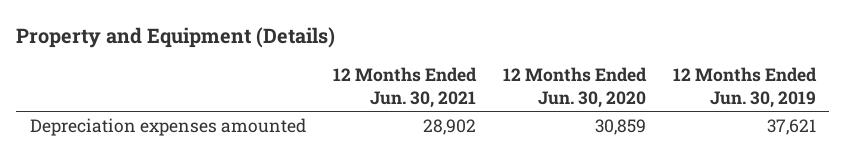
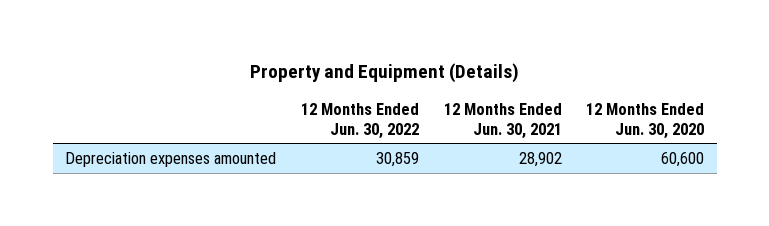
[672,67,817,108] 12 Months Ended Jun. 30, 2019 -> none
none -> [300,103,419,139] 12 Months Ended Jun. 30, 2022
[594,119,646,136] 30,859 -> [661,152,705,168] 60,600

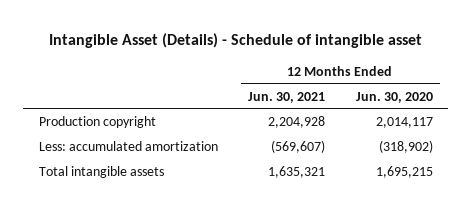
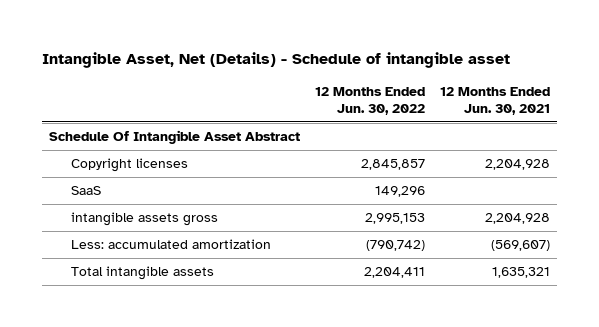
[48,33,422,49] Intangible Asset (Details) - Schedule of intangible asset -> [42,51,511,68] Intangible Asset, Net (Details) - Schedule of intangible asset
[355,91,433,103] Jun. 30, 2020 -> none
none -> [315,87,426,116] 12 Months Ended Jun. 30, 2022
none -> [49,130,301,145] Schedule Of Intangible Asset Abstract
[38,115,156,128] Production copyright -> [71,158,189,173] Copyright licenses
none -> [71,186,102,196] SaaS
none -> [71,212,219,227] intangible assets gross

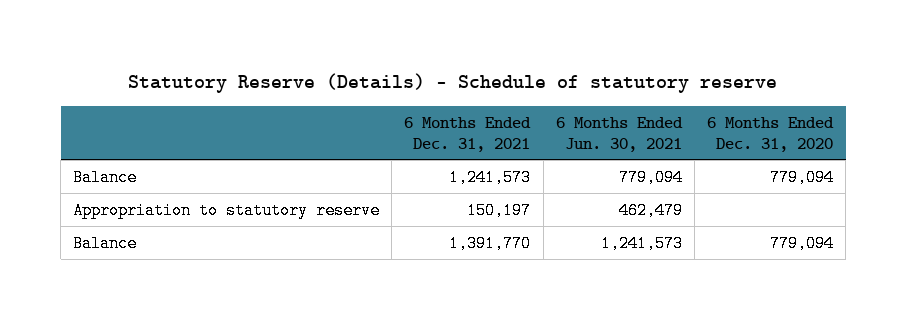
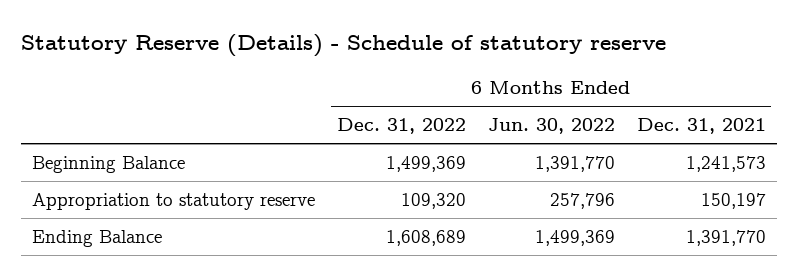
[555,116,683,152] 6 Months Ended Jun. 30, 2021 -> none
[706,116,834,152] 6 Months Ended Dec. 31, 2020 -> none
none -> [336,118,466,135] Dec. 31, 2022
none -> [487,118,615,135] Jun. 30, 2022
[73,168,138,186] Balance -> [31,156,185,174] Beginning Balance
[73,234,138,252] Balance -> [31,230,162,248] Ending Balance

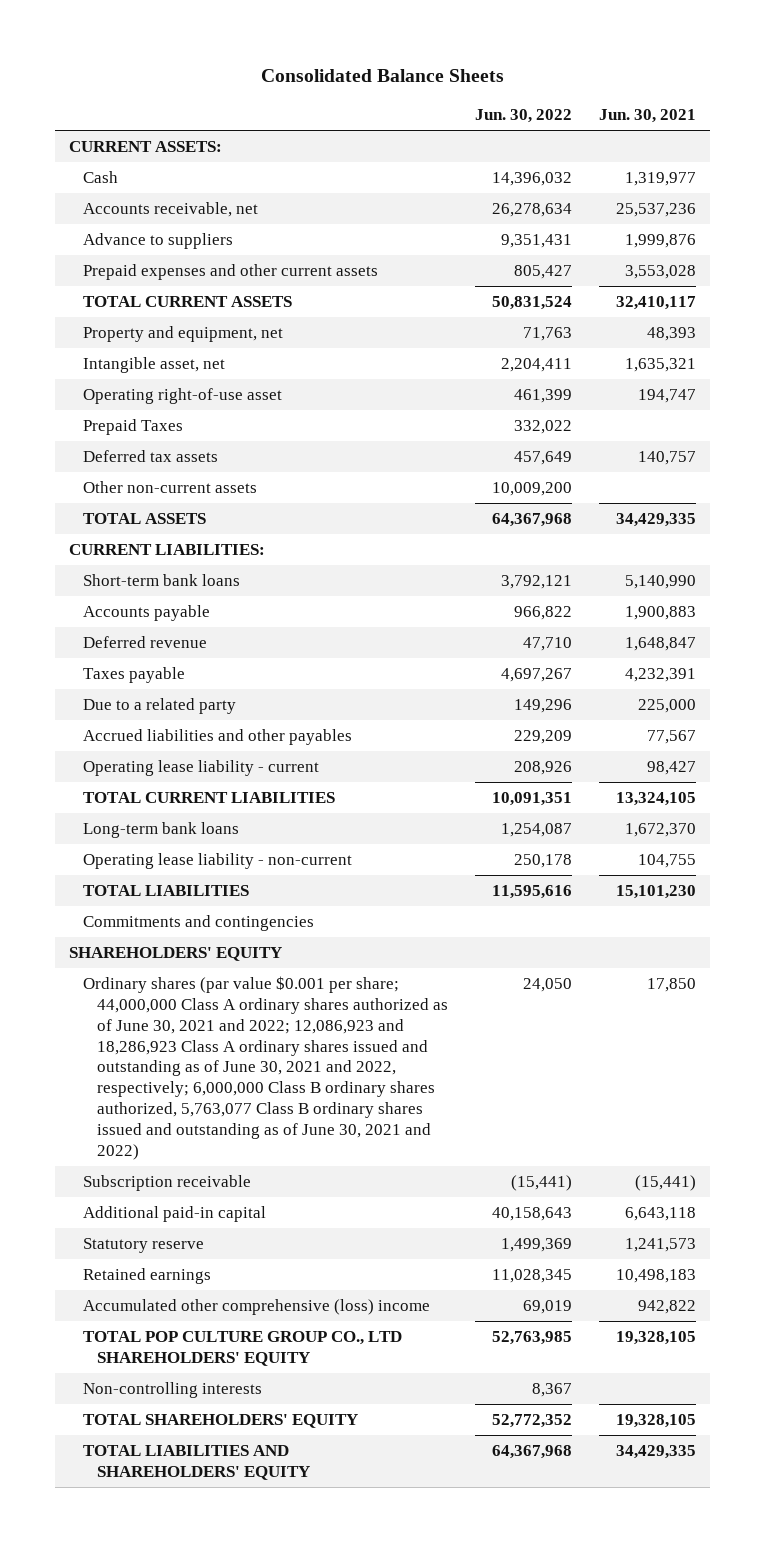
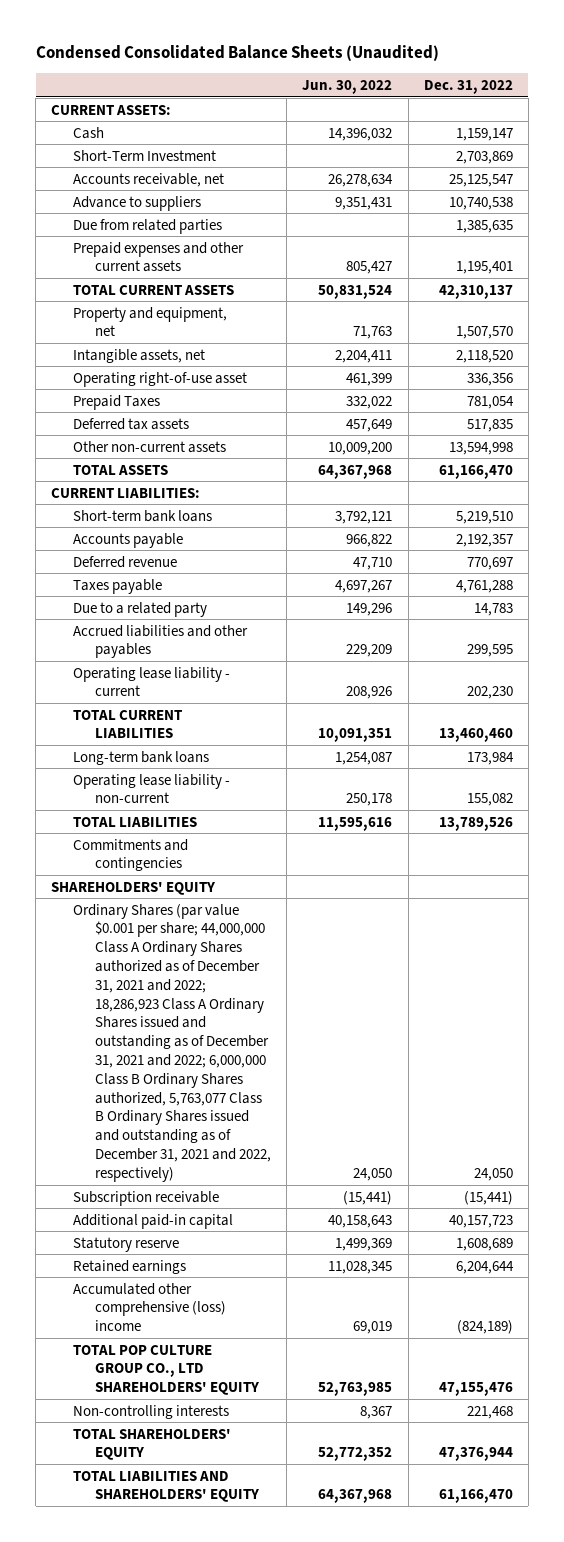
[260,68,504,82] Consolidated Balance Sheets -> [35,45,439,62] Condensed Consolidated Balance Sheets (Unaudited)
[599,109,697,124] Jun. 30, 2021 -> none
none -> [423,79,513,94] Dec. 31, 2022
none -> [73,149,217,161] Short-Term Investment
none -> [73,218,223,234] Due from related parties
[83,357,226,374] Intangible asset, net -> [73,348,206,363] Intangible assets, net
[83,976,449,1160] Ordinary shares (par value $0.001 per share; 44,000,000 Class A ordinary shares authorized as of June 30, 2021 and 2022; 12,086,923 and 18,286,923 Class A ordinary shares issued and outstanding as of June 30, 2021 and 2022, respectively; 6,000,000 Class B ordinary shares authorized, 5,763,077 Class B ordinary shares issued and outstanding as of June 30, 2021 and 2022) -> [73,903,272,1182] Ordinary Shares (par value $0.001 per share; 44,000,000 Class A Ordinary Shares authorized as of December 31, 2021 and 2022; 18,286,923 Class A Ordinary Shares issued and outstanding as of December 31, 2021 and 2022; 6,000,000 Class B Ordinary Shares authorized, 5,763,077 Class B Ordinary Shares issued and outstanding as of December 31, 2021 and 2022, respectively)

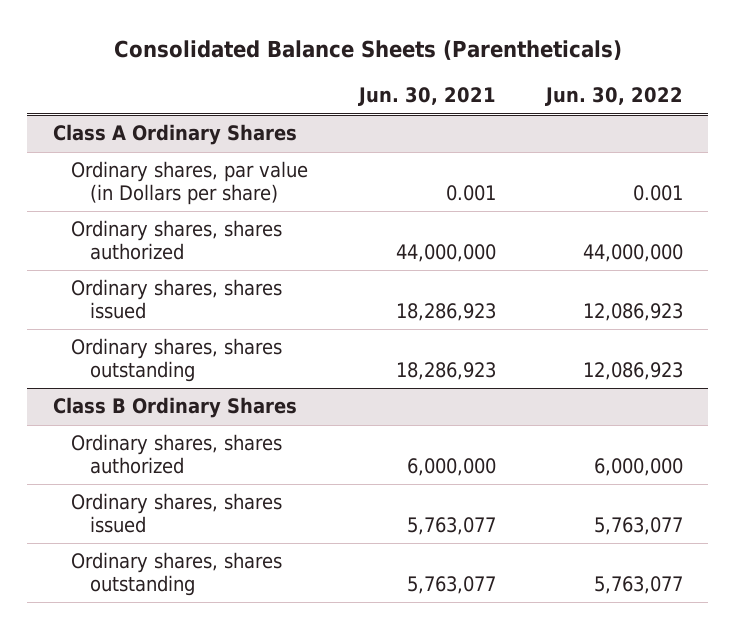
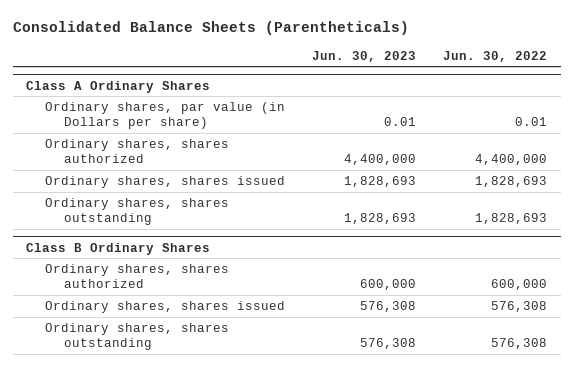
[357,87,496,107] Jun. 30, 2021 -> none
none -> [312,50,417,62] Jun. 30, 2023
[632,185,683,202] 0.001 -> [515,117,548,127] 0.01
[582,244,683,263] 44,000,000 -> [475,154,548,166] 4,400,000
[582,303,683,322] 12,086,923 -> [475,175,548,187] 1,828,693
[582,362,683,381] 12,086,923 -> [475,213,548,225] 1,828,693
[593,458,683,477] 6,000,000 -> [491,279,548,291] 600,000
[593,517,683,536] 5,763,077 -> [491,300,548,312] 576,308
[593,576,683,595] 5,763,077 -> [491,338,548,350] 576,308

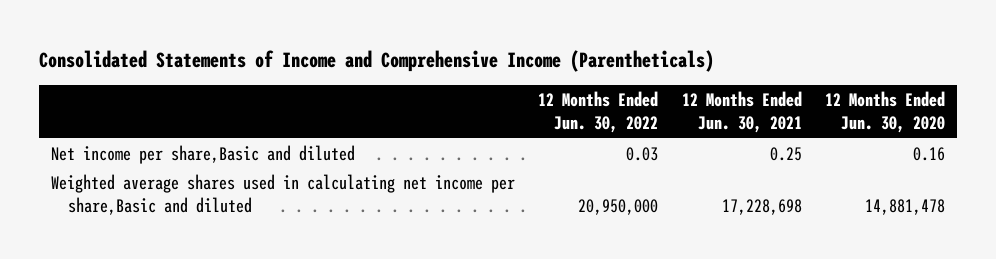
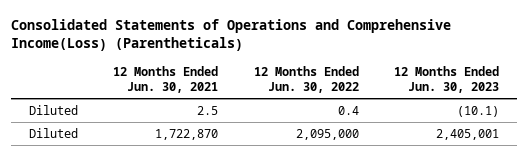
[39,50,715,73] Consolidated Statements of Income and Comprehensive Income (Parentheticals) -> [11,18,452,52] Consolidated Statements of Operations and Comprehensive Income(Loss) (Parentheticals)
[825,91,946,134] 12 Months Ended Jun. 30, 2020 -> none
none -> [394,66,500,93] 12 Months Ended Jun. 30, 2023
[51,145,356,165] Net income per share,Basic and diluted -> none
[51,174,516,216] Weighted average shares used in calculating net income per share,Basic and diluted -> none
none -> [29,104,79,115] Diluted
none -> [29,127,79,138] Diluted

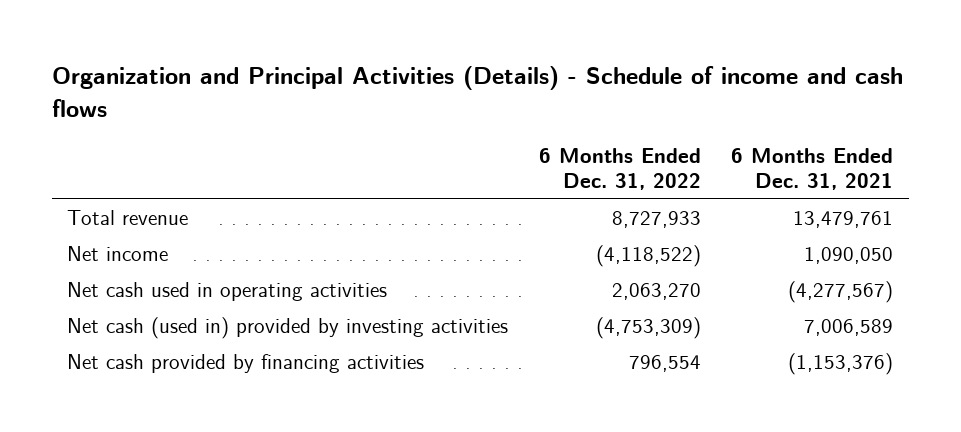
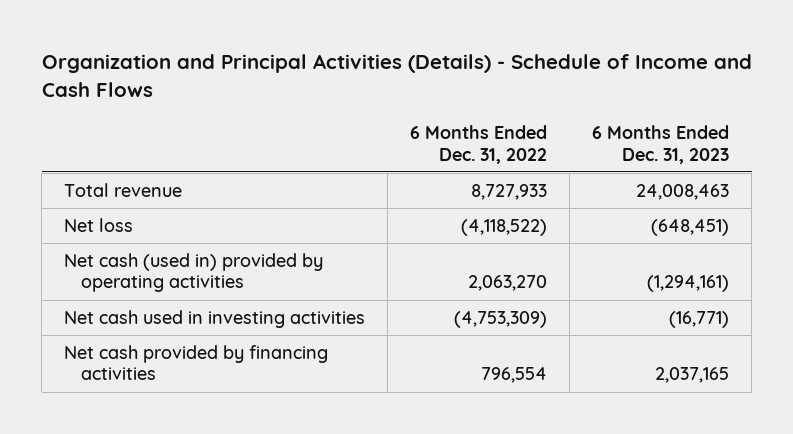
[51,66,903,117] Organization and Principal Activities (Details) - Schedule of income and cash flows -> [41,54,752,98] Organization and Principal Activities (Details) - Schedule of Income and Cash Flows
[731,147,894,190] 6 Months Ended Dec. 31, 2021 -> none
none -> [592,125,730,164] 6 Months Ended Dec. 31, 2023
[67,246,169,262] Net income -> [64,217,134,232] Net loss
[67,282,388,302] Net cash used in operating activities -> [64,252,324,293] Net cash (used in) provided by operating activities
[67,317,509,340] Net cash (used in) provided by investing activities -> [64,309,366,328] Net cash used in investing activities

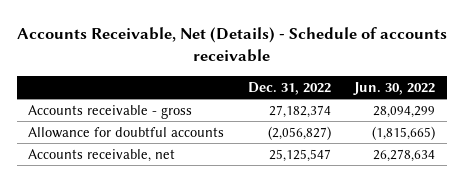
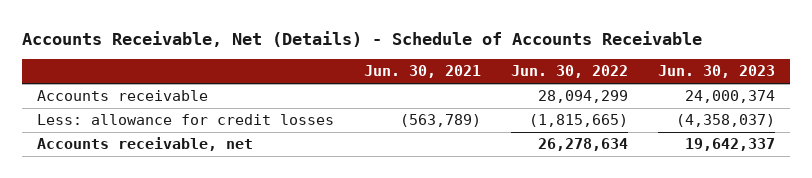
[16,27,447,63] Accounts Receivable, Net (Details) - Schedule of accounts receivable -> [22,30,703,47] Accounts Receivable, Net (Details) - Schedule of Accounts Receivable
[247,81,331,95] Dec. 31, 2022 -> none
none -> [364,65,482,79] Jun. 30, 2021
none -> [658,65,776,79] Jun. 30, 2023
[28,104,193,119] Accounts receivable - gross -> [37,90,209,102] Accounts receivable
[28,126,225,138] Allowance for doubtful accounts -> [37,114,335,126] Less: allowance for credit losses

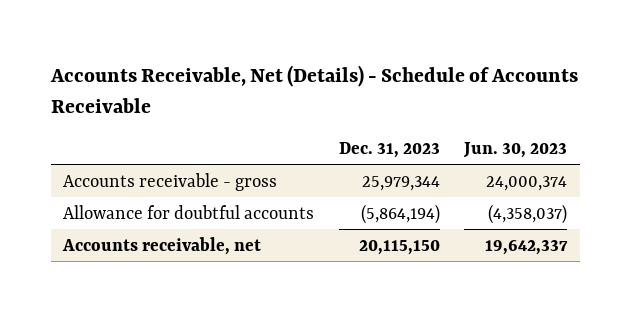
[364,65,482,79] Jun. 30, 2021 -> none
[511,65,629,79] Jun. 30, 2022 -> none
none -> [338,142,440,159] Dec. 31, 2023
[37,90,209,102] Accounts receivable -> [62,172,277,191] Accounts receivable - gross
[37,114,335,126] Less: allowance for credit losses -> [62,204,314,219] Allowance for doubtful accounts

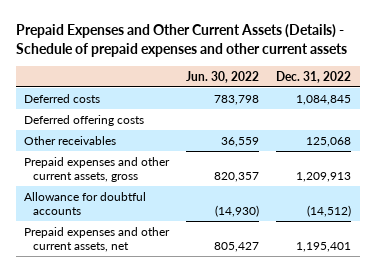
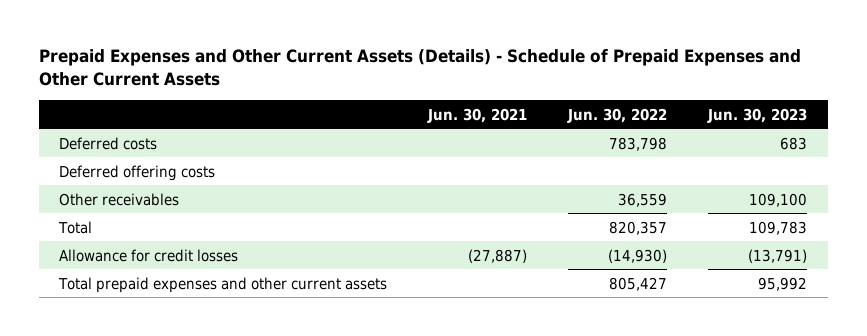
[16,23,348,57] Prepaid Expenses and Other Current Assets (Details) - Schedule of prepaid expenses and other current assets -> [38,49,801,87] Prepaid Expenses and Other Current Assets (Details) - Schedule of Prepaid Expenses and Other Current Assets
[276,70,352,83] Dec. 31, 2022 -> none
none -> [427,107,528,123] Jun. 30, 2021
none -> [707,107,808,123] Jun. 30, 2023
[24,156,171,183] Prepaid expenses and other current assets, gross -> [58,220,93,234] Total
[24,191,147,216] Allowance for doubtful accounts -> [59,248,239,262] Allowance for credit losses
[24,226,171,253] Prepaid expenses and other current assets, net -> [58,276,388,293] Total prepaid expenses and other current assets

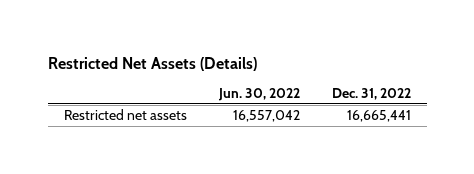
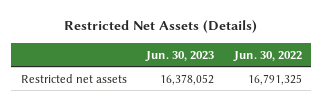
[331,88,411,101] Dec. 31, 2022 -> none
none -> [145,50,215,62] Jun. 30, 2023
[232,110,300,123] 16,557,042 -> [247,73,302,85] 16,791,325

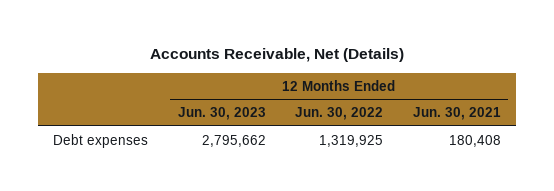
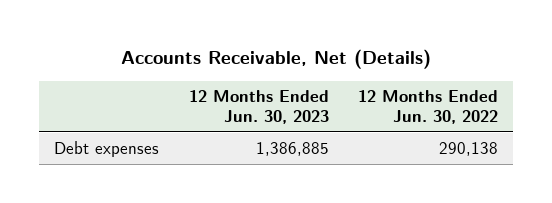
[413,107,502,121] Jun. 30, 2021 -> none
[201,134,266,147] 2,795,662 -> [255,142,329,157] 1,386,885
[319,134,384,147] 1,319,925 -> [439,142,499,157] 290,138

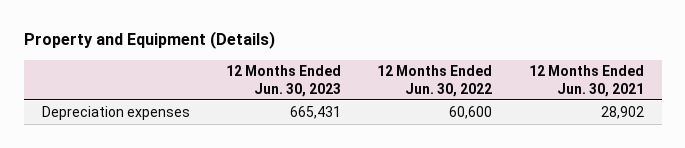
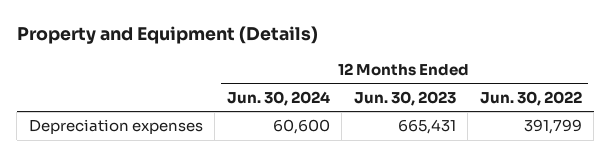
[528,64,644,97] 12 Months Ended Jun. 30, 2021 -> none
none -> [226,90,330,106] Jun. 30, 2024
[449,106,493,120] 60,600 -> [523,119,582,135] 391,799

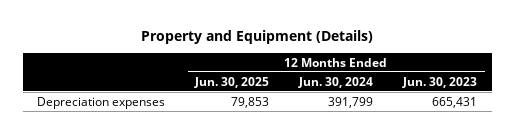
[479,90,582,106] Jun. 30, 2022 -> none
none -> [194,76,270,88] Jun. 30, 2025
[272,119,330,135] 60,600 -> [328,96,374,108] 391,799

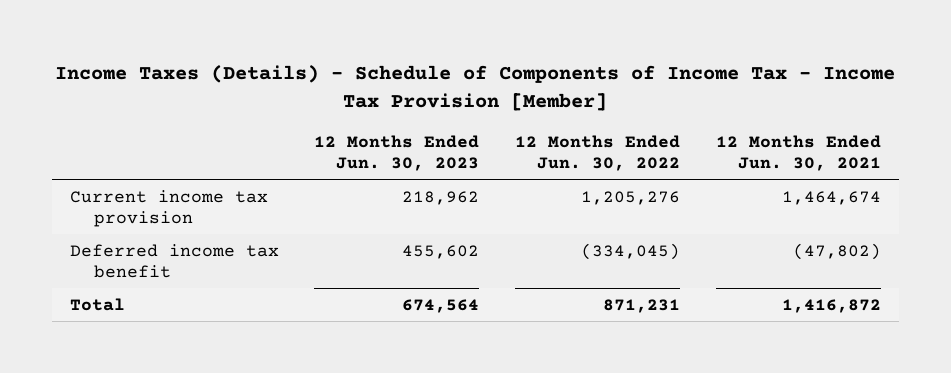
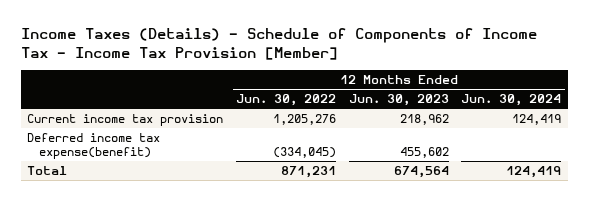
[716,134,882,172] 12 Months Ended Jun. 30, 2021 -> none
none -> [461,94,562,107] Jun. 30, 2024
[69,243,279,279] Deferred income tax benefit -> [27,133,161,160] Deferred income tax expense(benefit)

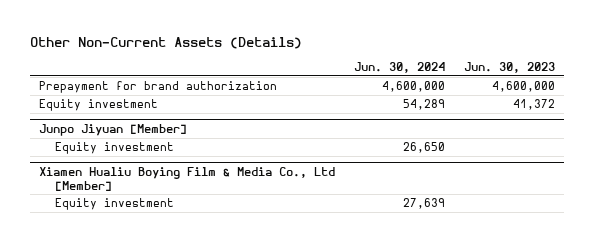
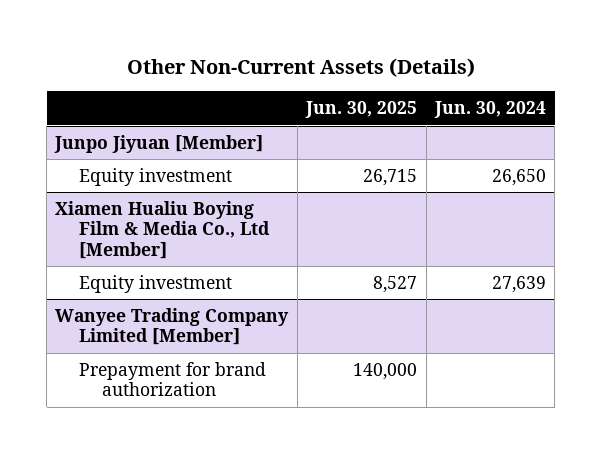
[463,62,555,74] Jun. 30, 2023 -> none
none -> [305,101,418,119] Jun. 30, 2025
[39,81,278,94] Prepayment for brand authorization -> none
[39,99,159,112] Equity investment -> none
none -> [55,308,290,346] Wanyee Trading Company Limited [Member]
none -> [78,362,266,397] Prepayment for brand authorization

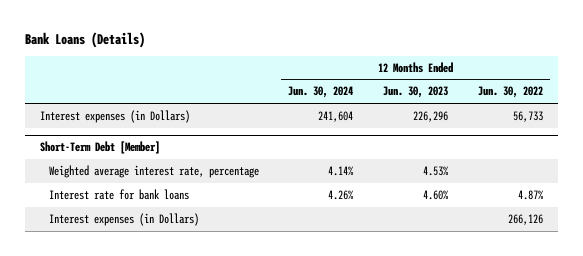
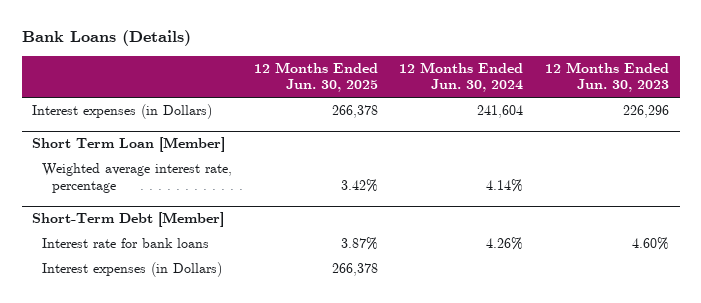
[477,86,543,99] Jun. 30, 2022 -> none
none -> [253,62,378,93] 12 Months Ended Jun. 30, 2025
none -> [32,137,226,153] Short Term Loan [Member]
none -> [42,163,233,193] Weighted average interest rate, percentage
[48,164,259,178] Weighted average interest rate, percentage -> none

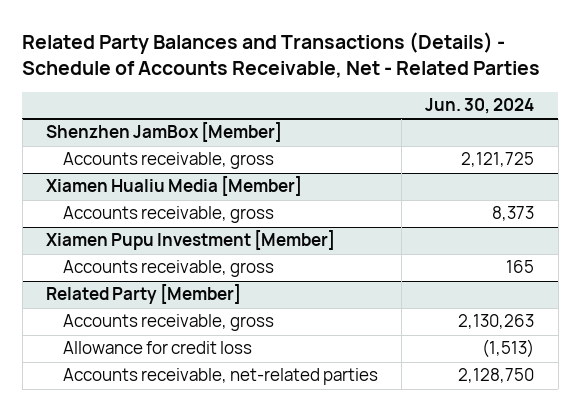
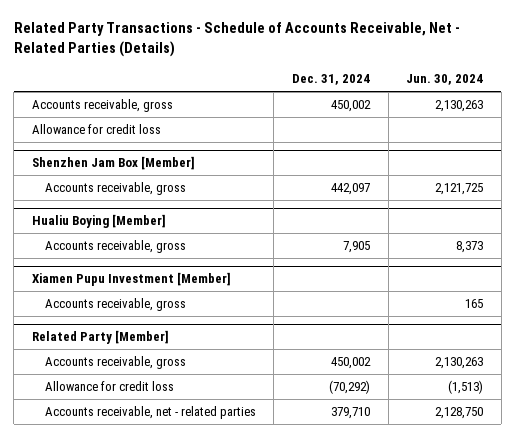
[22,31,541,78] Related Party Balances and Transactions (Details) - Schedule of Accounts Receivable, Net - Related Parties -> [13,22,460,58] Related Party Transactions - Schedule of Accounts Receivable, Net - Related Parties (Details)
none -> [291,74,370,86] Dec. 31, 2024
none -> [31,99,173,113] Accounts receivable, gross
none -> [31,124,161,135] Allowance for credit loss
[46,122,283,143] Shenzhen JamBox [Member] -> [31,156,195,171] Shenzhen Jam Box [Member]
[46,176,303,197] Xiamen Hualiu Media [Member] -> [31,214,166,229] Hualiu Boying [Member]
[62,368,378,386] Accounts receivable, net-related parties -> [44,406,256,420] Accounts receivable, net - related parties

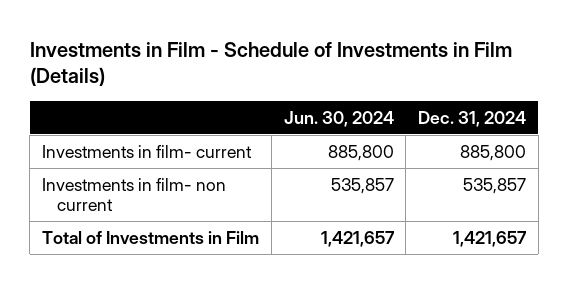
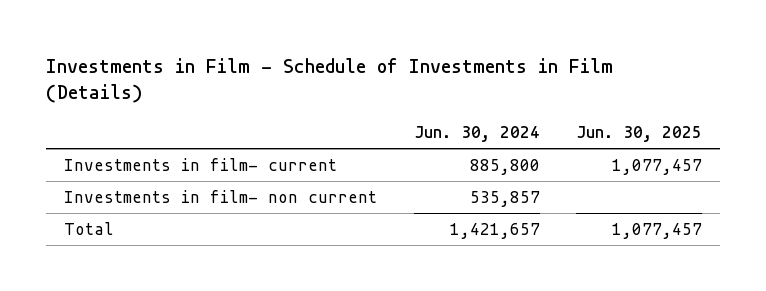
[418,110,527,127] Dec. 31, 2024 -> none
none -> [575,126,702,143] Jun. 30, 2025
[41,231,259,245] Total of Investments in Film -> [64,221,115,235] Total

